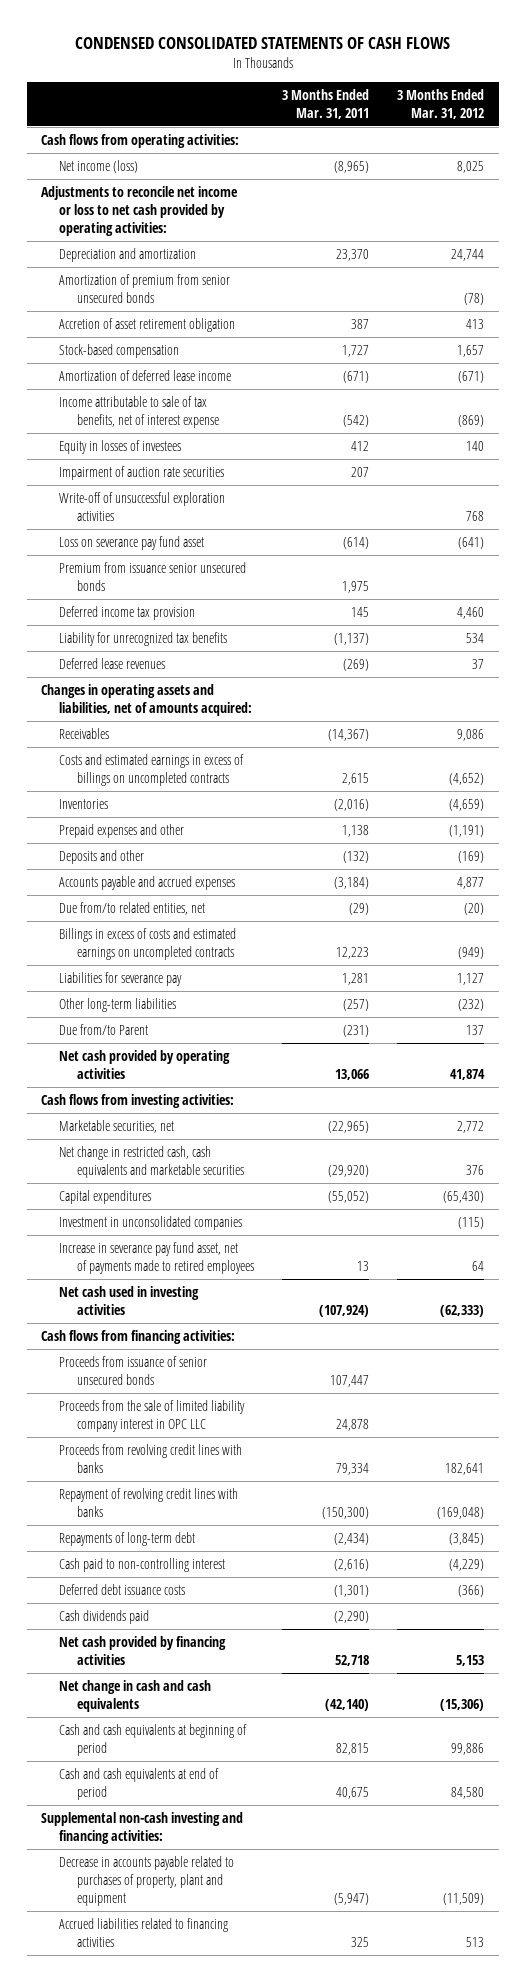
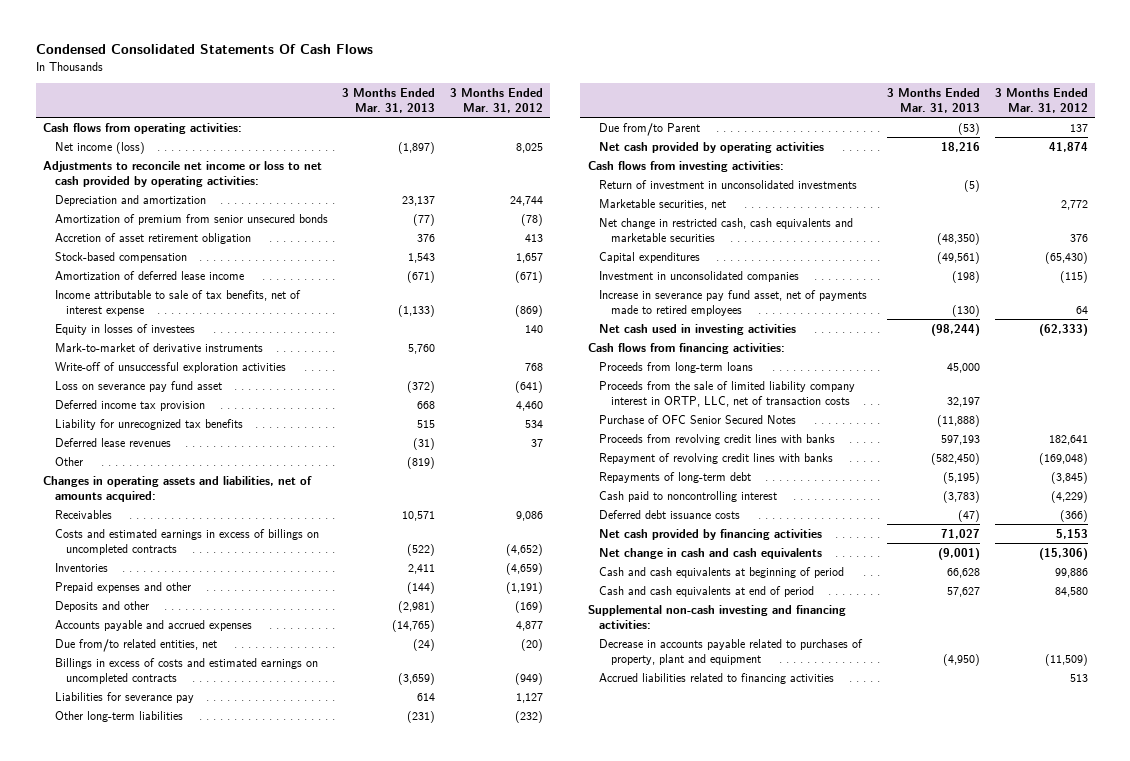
[74,36,450,49] CONDENSED CONSOLIDATED STATEMENTS OF CASH FLOWS -> [35,44,373,55] Condensed Consolidated Statements Of Cash Flows
[282,88,370,119] 3 Months Ended Mar. 31, 2011 -> none
none -> [342,87,436,113] 3 Months Ended Mar. 31, 2013
[58,466,224,481] Impairment of auction rate securities -> none
none -> [54,342,263,353] Mark-to-market of derivative instruments
[58,562,246,591] Premium from issuance senior unsecured bonds -> none
none -> [54,456,83,466] Other
none -> [599,179,858,189] Return of investment in unconsolidated investments
[58,1356,207,1385] Proceeds from issuance of senior unsecured bonds -> none
none -> [599,361,754,373] Proceeds from long-term loans
[58,1400,245,1432] Proceeds from the sale of limited liability company interest in OPC LLC -> [599,380,856,407] Proceeds from the sale of limited liability company interest in ORTP, LLC, net of transaction costs
none -> [599,414,797,424] Purchase of OFC Senior Secured Notes
[58,1558,225,1573] Cash paid to non-controlling interest -> [599,490,778,502] Cash paid to noncontrolling interest
[58,1610,149,1625] Cash dividends paid -> none

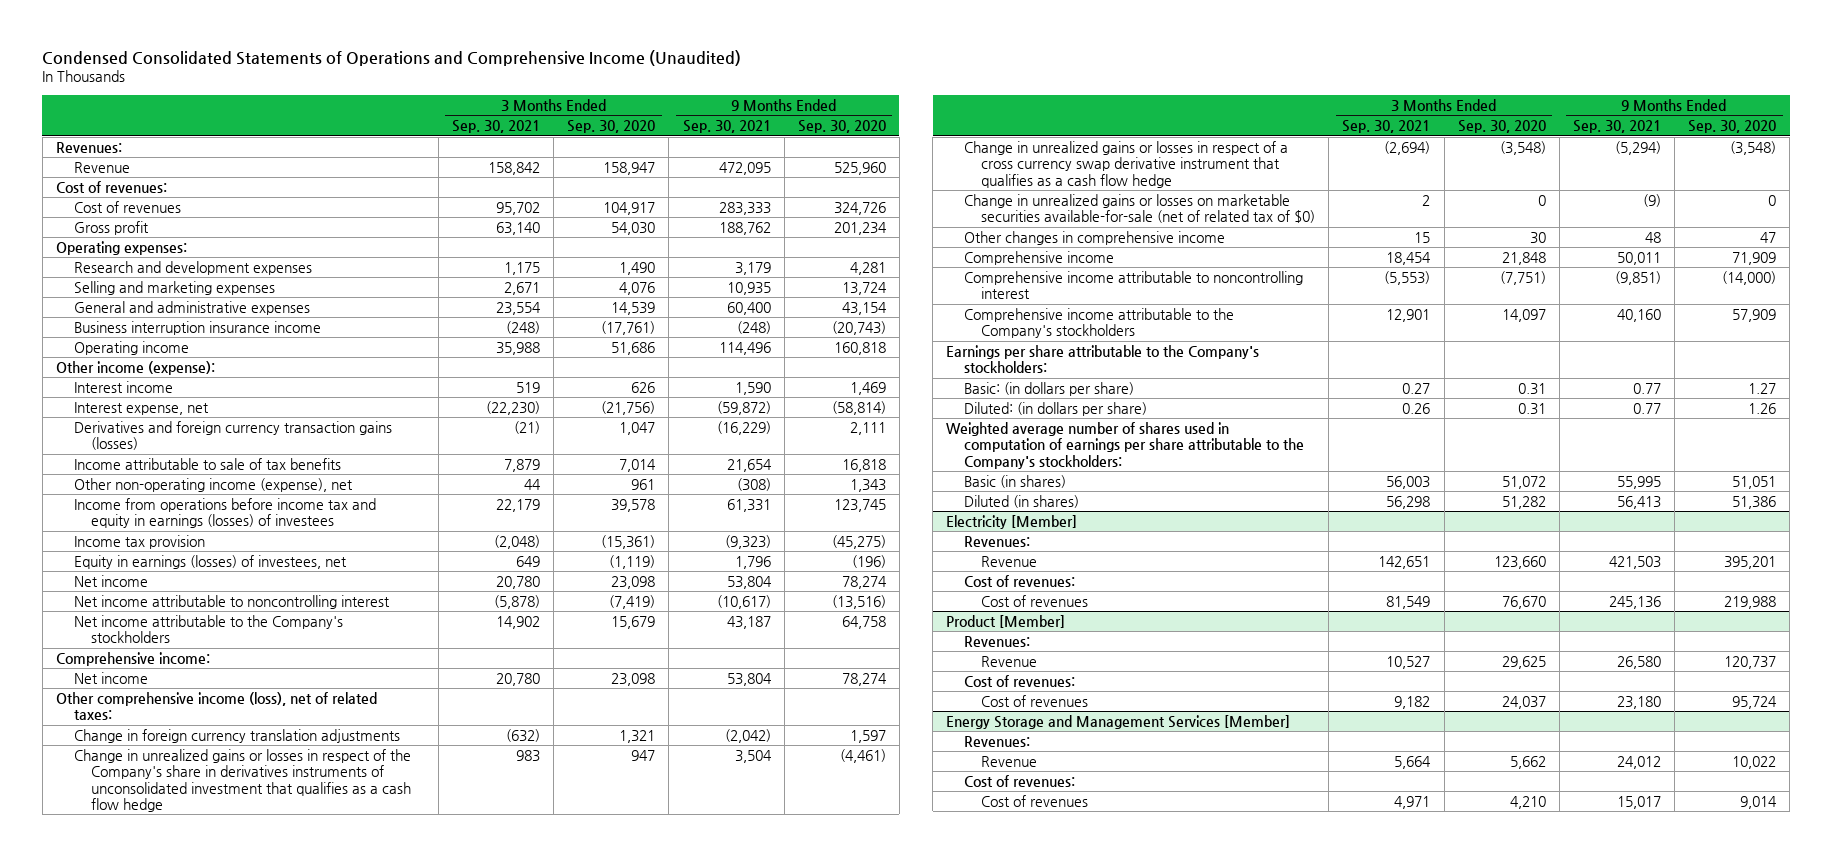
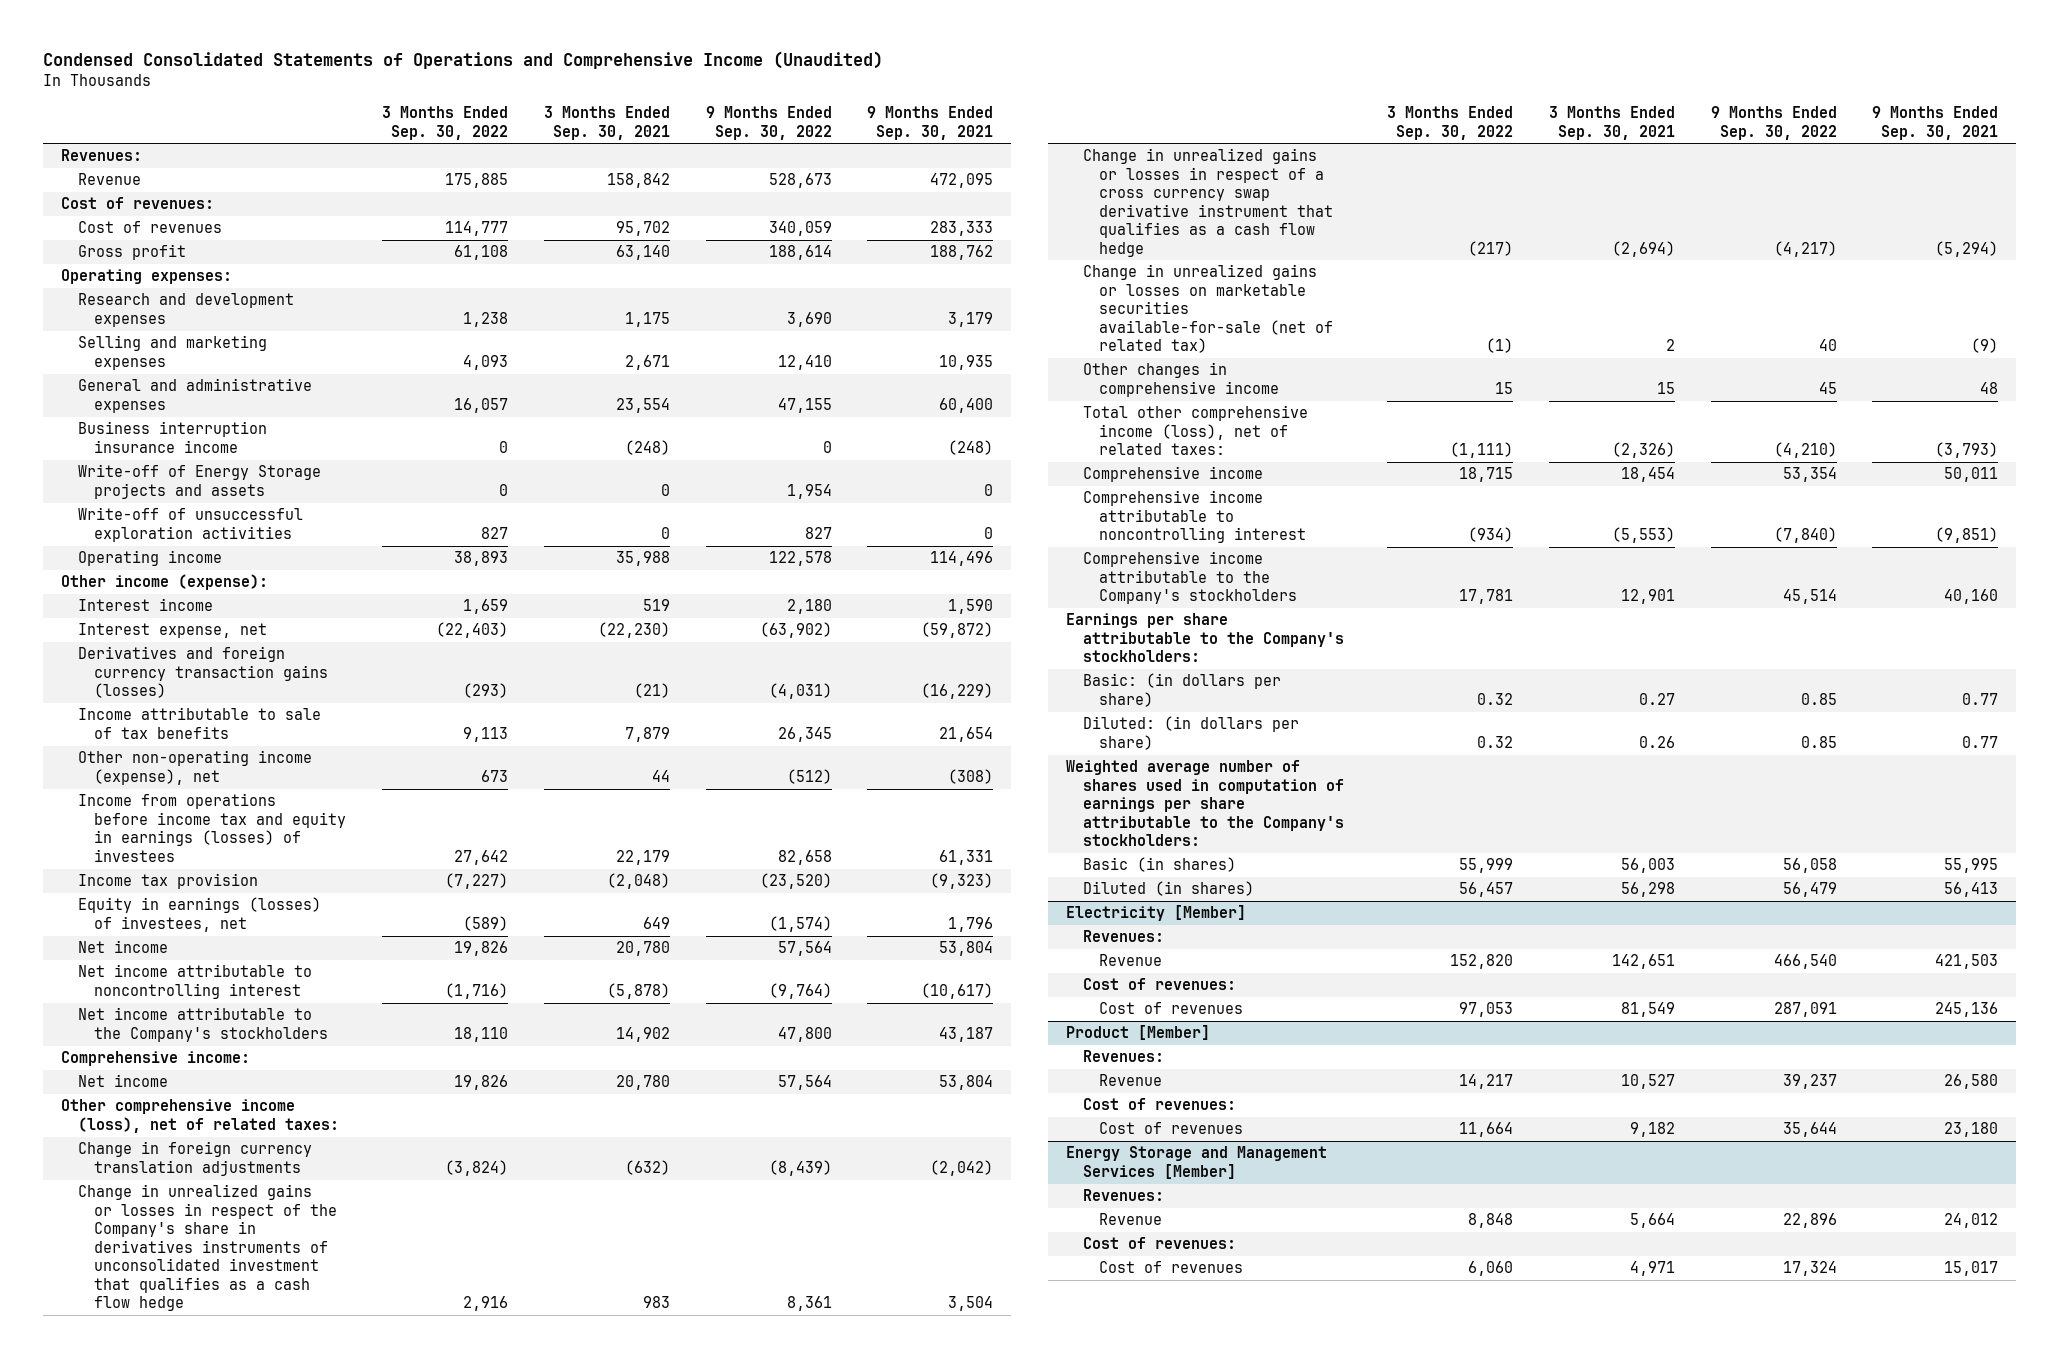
[567,119,656,133] Sep. 30, 2020 -> none
[797,119,886,133] Sep. 30, 2020 -> none
none -> [381,106,508,140] 3 Months Ended Sep. 30, 2022
none -> [705,106,832,140] 9 Months Ended Sep. 30, 2022
none -> [77,464,321,499] Write-off of Energy Storage projects and assets
none -> [77,507,303,542] Write-off of unsuccessful exploration activities
[963,193,1316,224] Change in unrealized gains or losses on marketable securities available-for-sale (net of related tax of $0) -> [1082,264,1334,354] Change in unrealized gains or losses on marketable securities available-for-sale (net of related tax)
none -> [1082,405,1308,456] Total other comprehensive income (loss), net of related taxes:

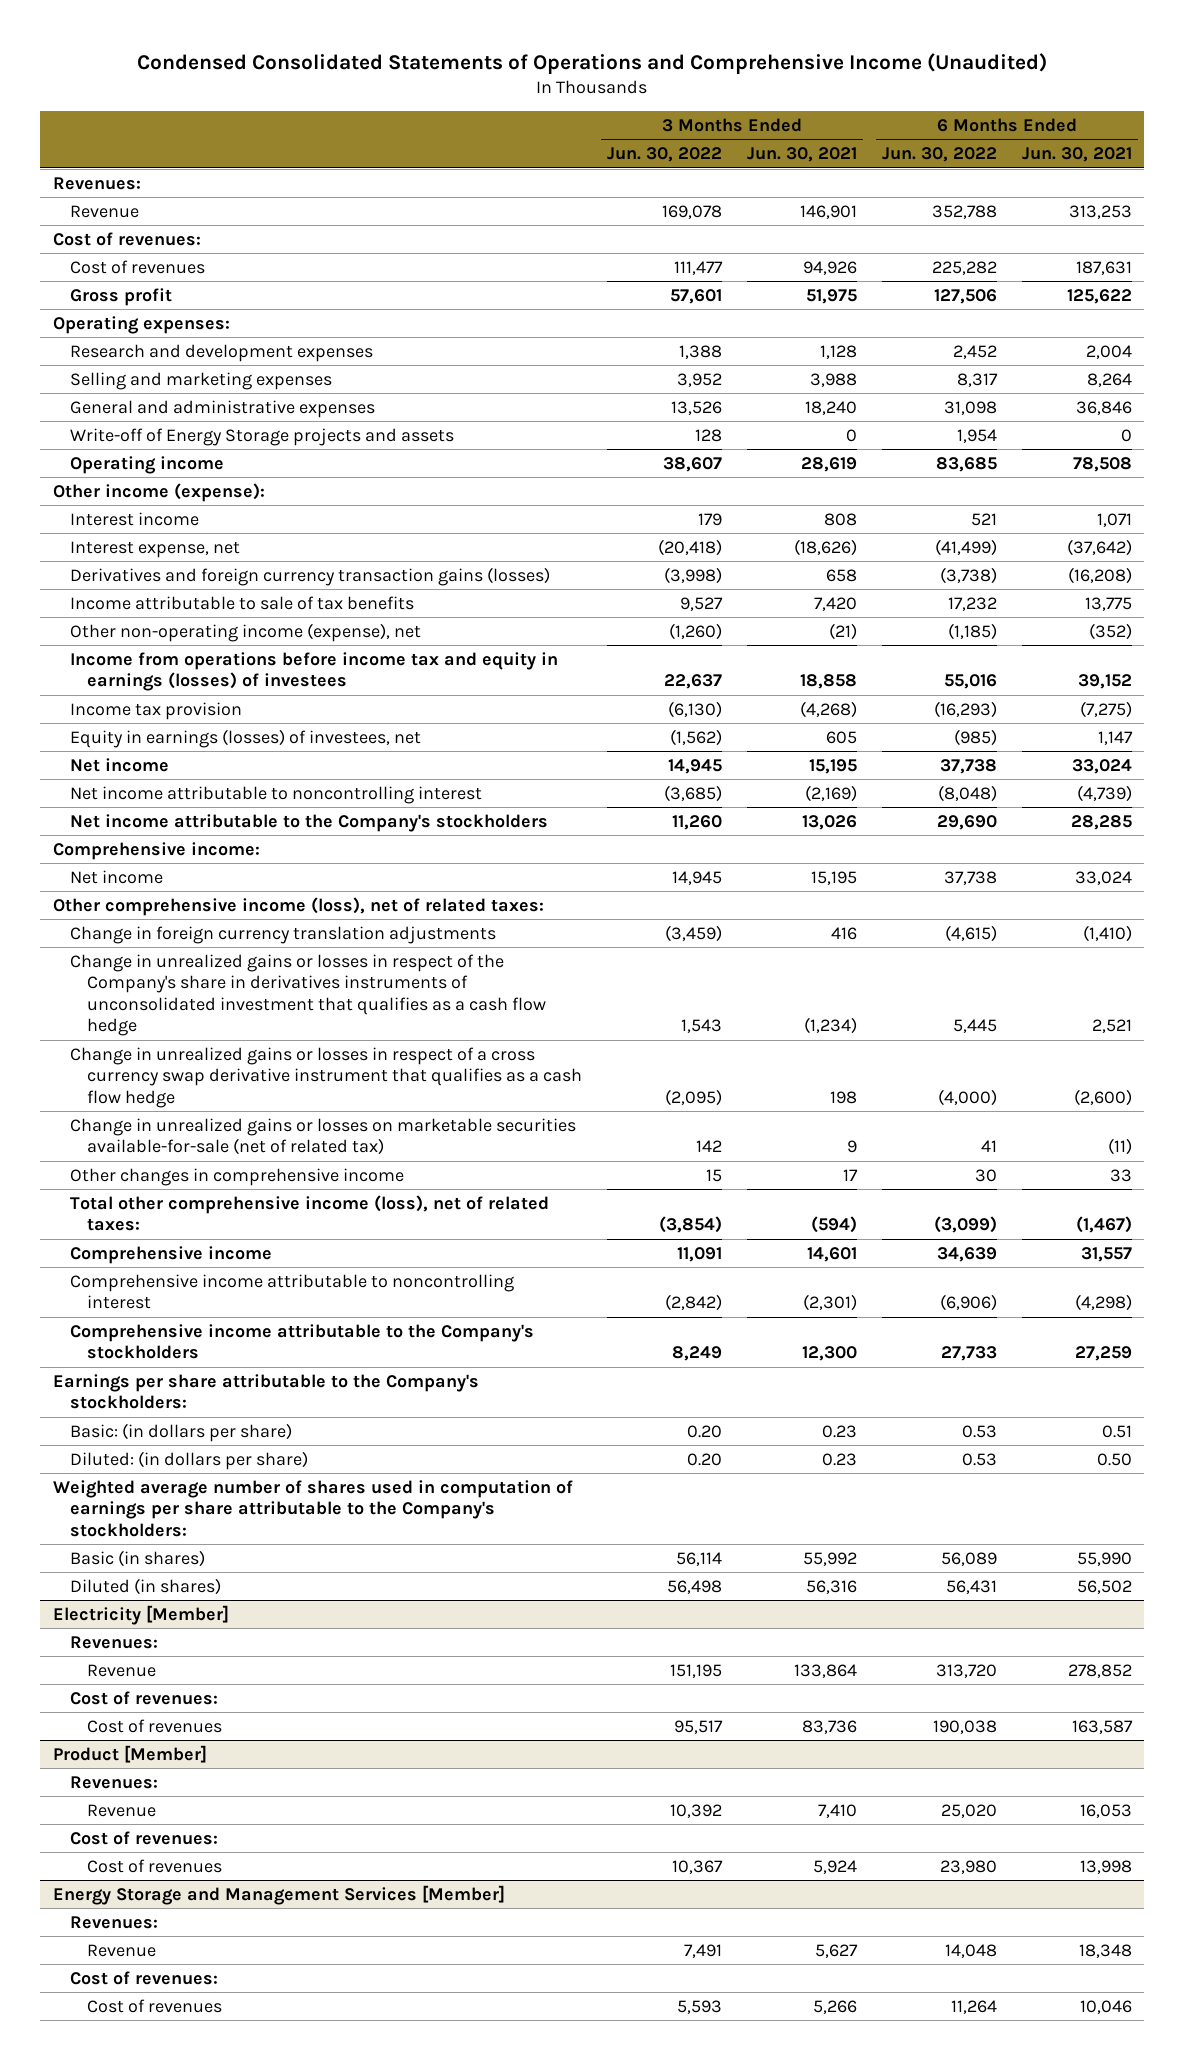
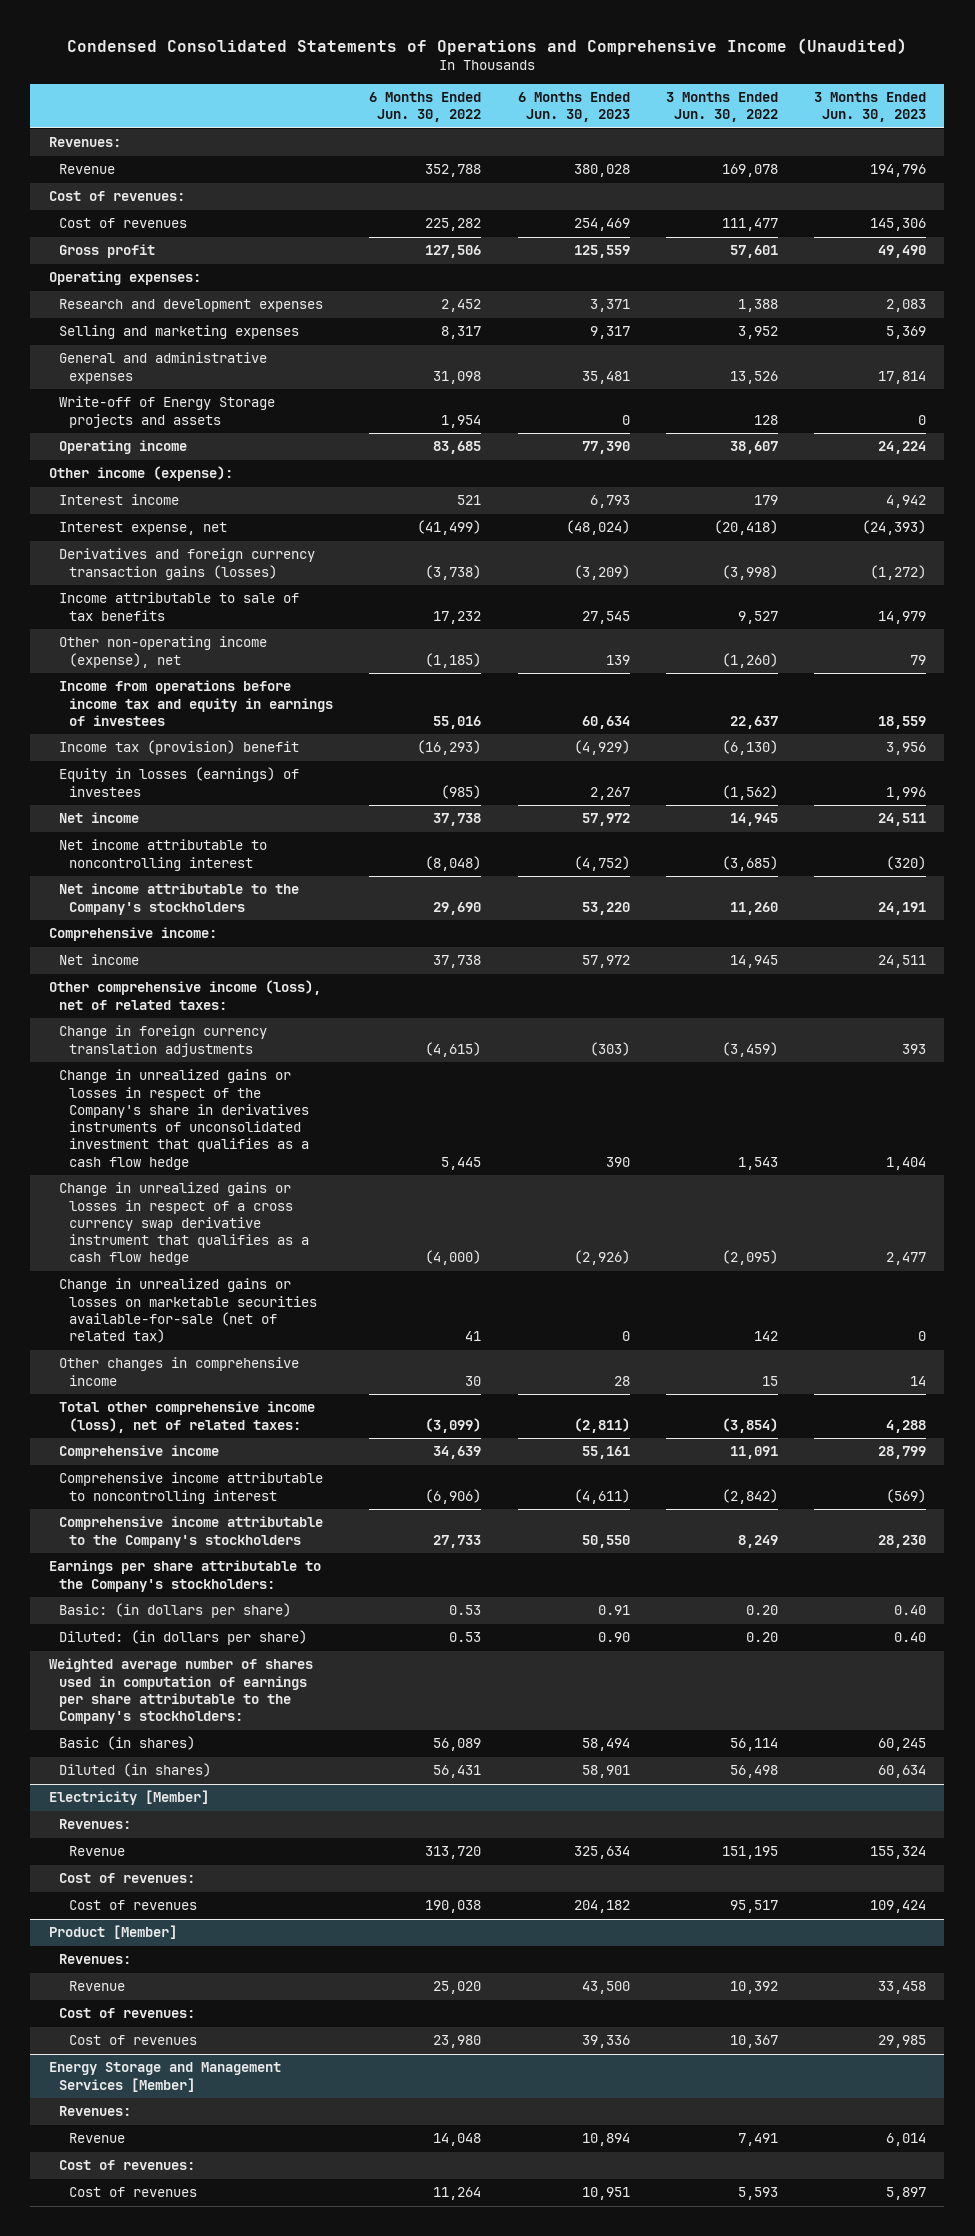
[746,147,857,163] Jun. 30, 2021 -> none
[1021,147,1132,163] Jun. 30, 2021 -> none
none -> [517,92,630,123] 6 Months Ended Jun. 30, 2023
none -> [814,92,927,123] 3 Months Ended Jun. 30, 2023
[69,651,558,692] Income from operations before income tax and equity in earnings (losses) of investees -> [58,680,334,726] Income from operations before income tax and equity in earnings of investees
[69,701,242,720] Income tax provision -> [58,740,299,756] Income tax (provision) benefit
[69,728,421,748] Equity in earnings (losses) of investees, net -> [58,767,299,797] Equity in losses (earnings) of investees

